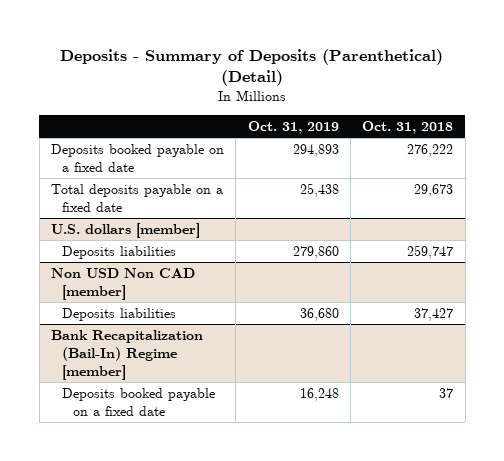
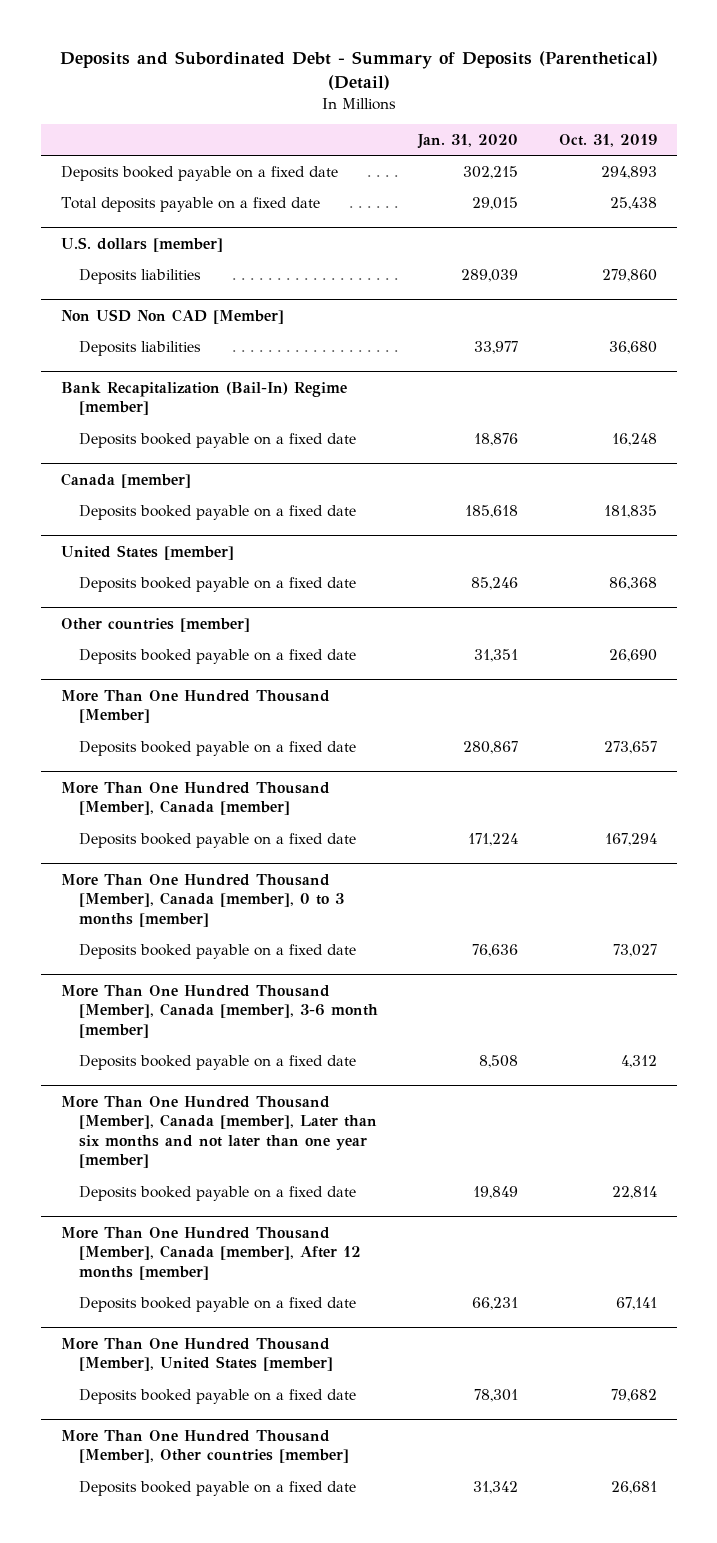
[60,48,444,87] Deposits - Summary of Deposits (Parenthetical) (Detail) -> [59,51,658,91] Deposits and Subordinated Debt - Summary of Deposits (Parenthetical) (Detail)
[362,120,454,134] Oct. 31, 2018 -> none
none -> [417,133,519,149] Jan. 31, 2020
[50,267,195,300] Non USD Non CAD [member] -> [60,308,284,324] Non USD Non CAD [Member]
none -> [60,472,191,488] Canada [member]
none -> [79,504,357,520] Deposits booked payable on a fixed date
none -> [60,544,234,560] United States [member]
none -> [79,576,357,592] Deposits booked payable on a fixed date
none -> [60,617,250,632] Other countries [member]
none -> [79,648,357,664] Deposits booked payable on a fixed date
none -> [60,689,330,724] More Than One Hundred Thousand [Member]
none -> [79,740,357,756] Deposits booked payable on a fixed date
none -> [60,781,330,816] More Than One Hundred Thousand [Member], Canada [member]
none -> [79,832,357,848] Deposits booked payable on a fixed date
none -> [60,873,345,927] More Than One Hundred Thousand [Member], Canada [member], 0 to 3 months [member]
none -> [79,943,357,959] Deposits booked payable on a fixed date
none -> [60,984,379,1038] More Than One Hundred Thousand [Member], Canada [member], 3-6 month [member]
none -> [79,1054,357,1070] Deposits booked payable on a fixed date
none -> [60,1095,378,1169] More Than One Hundred Thousand [Member], Canada [member], Later than six months and not later than one year [member]
none -> [79,1185,357,1201] Deposits booked payable on a fixed date
none -> [60,1226,362,1280] More Than One Hundred Thousand [Member], Canada [member], After 12 months [member]
none -> [79,1296,357,1312] Deposits booked payable on a fixed date
none -> [60,1337,334,1372] More Than One Hundred Thousand [Member], United States [member]
none -> [79,1388,357,1404] Deposits booked payable on a fixed date
none -> [60,1429,350,1464] More Than One Hundred Thousand [Member], Other countries [member]
none -> [79,1480,357,1496] Deposits booked payable on a fixed date

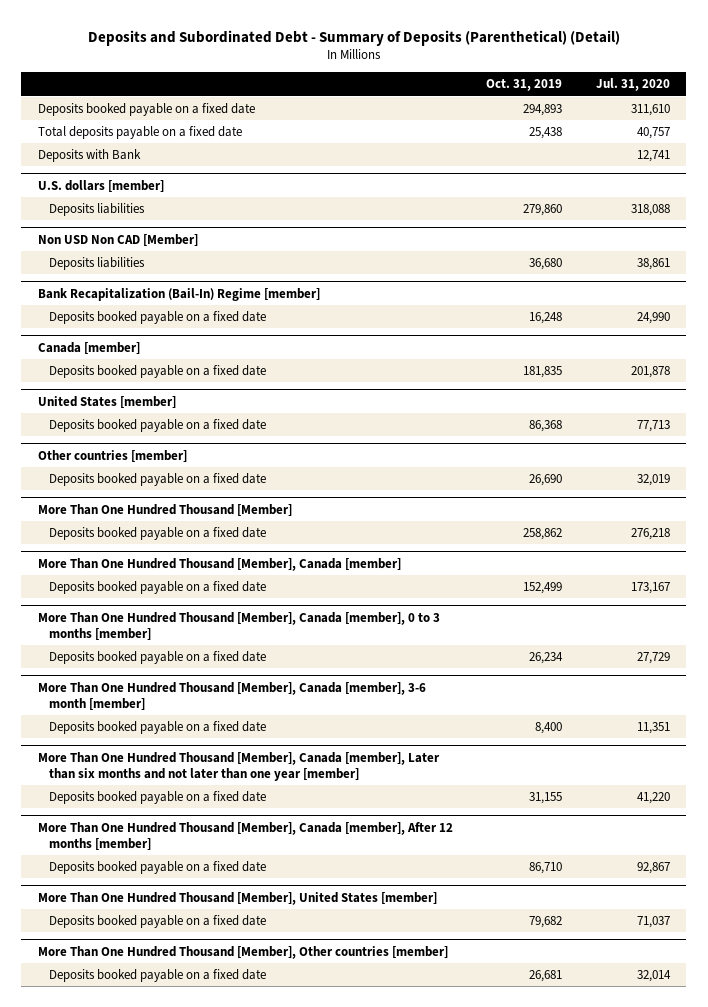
[417,133,519,149] Jan. 31, 2020 -> none
none -> [595,78,670,92] Jul. 31, 2020
none -> [37,148,141,162] Deposits with Bank
[603,740,657,754] 273,657 -> [523,527,563,540] 258,862
[604,832,657,846] 167,294 -> [523,581,563,594] 152,499
[612,943,657,957] 73,027 -> [529,651,564,664] 26,234
[620,1054,657,1068] 4,312 -> [535,721,563,734] 8,400
[611,1185,657,1199] 22,814 -> [529,791,563,804] 31,155
[615,1296,657,1310] 67,141 -> [529,861,563,874] 86,710

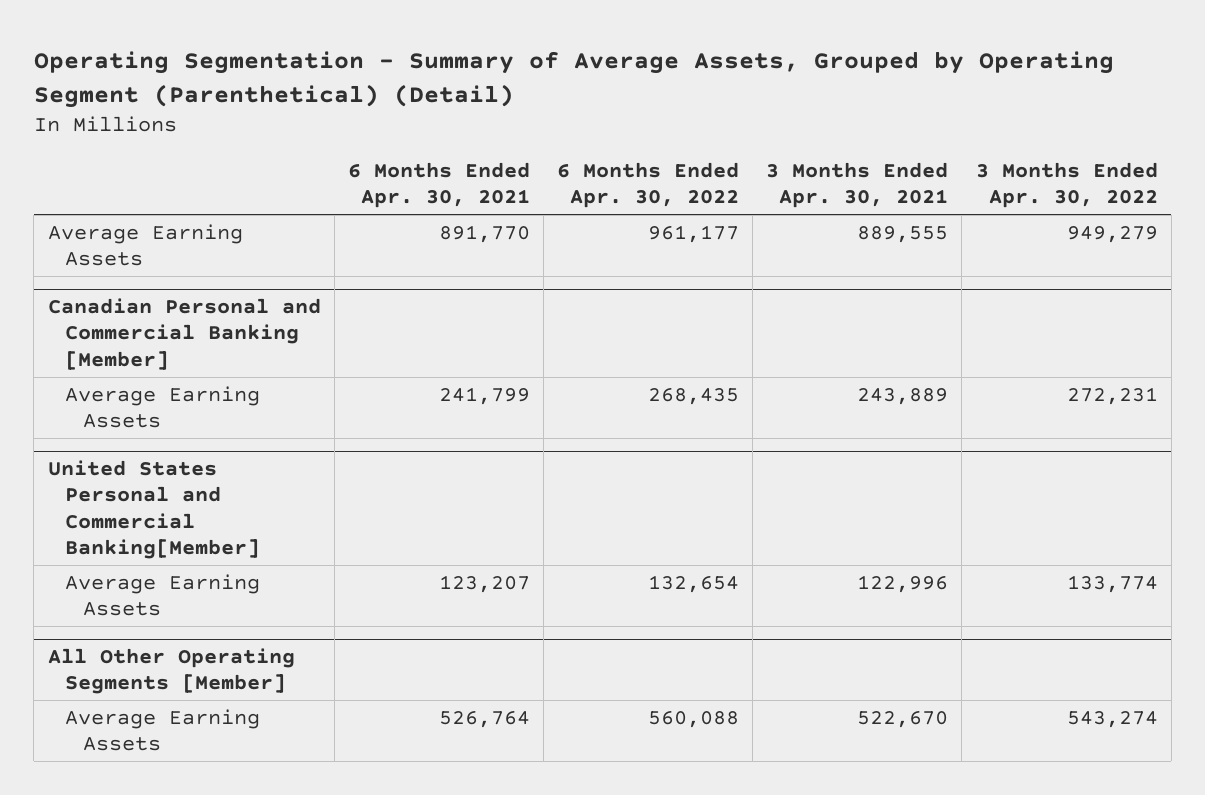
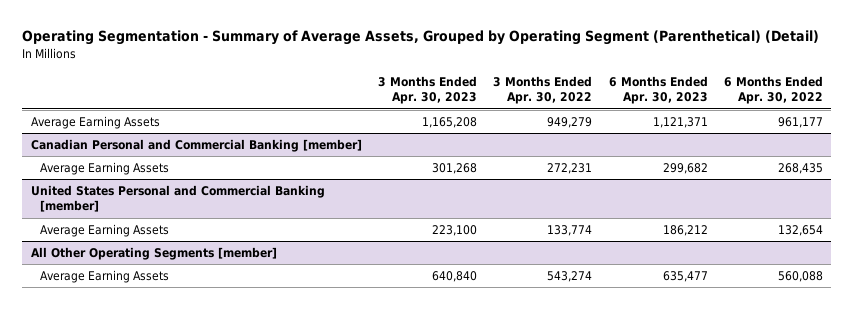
[347,161,530,209] 6 Months Ended Apr. 30, 2021 -> none
[766,161,949,209] 3 Months Ended Apr. 30, 2021 -> none
none -> [378,76,478,105] 3 Months Ended Apr. 30, 2023
none -> [608,76,708,105] 6 Months Ended Apr. 30, 2023
[47,298,321,370] Canadian Personal and Commercial Banking [Member] -> [30,139,362,153] Canadian Personal and Commercial Banking [member]
[47,460,261,560] United States Personal and Commercial Banking[Member] -> [30,185,325,213] United States Personal and Commercial Banking [member]
[47,648,295,695] All Other Operating Segments [Member] -> [30,247,277,261] All Other Operating Segments [member]

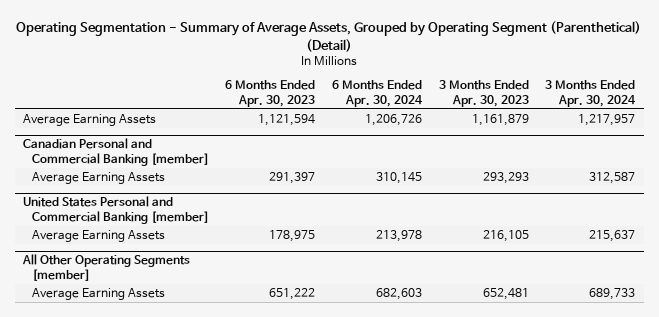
[493,76,593,105] 3 Months Ended Apr. 30, 2022 -> none
[724,76,824,105] 6 Months Ended Apr. 30, 2022 -> none
none -> [332,80,424,107] 6 Months Ended Apr. 30, 2024
none -> [545,80,637,107] 3 Months Ended Apr. 30, 2024
[422,117,478,129] 1,165,208 -> [471,113,529,126] 1,161,879
[652,117,708,129] 1,121,371 -> [258,113,316,126] 1,121,594
[432,163,478,175] 301,268 -> [482,171,529,184] 293,293
[662,163,708,175] 299,682 -> [269,171,316,184] 291,397
[432,225,478,237] 223,100 -> [482,229,529,242] 216,105
[662,225,708,237] 186,212 -> [269,229,316,242] 178,975
[432,271,478,283] 640,840 -> [482,287,529,300] 652,481
[662,271,708,283] 635,477 -> [269,287,316,300] 651,222

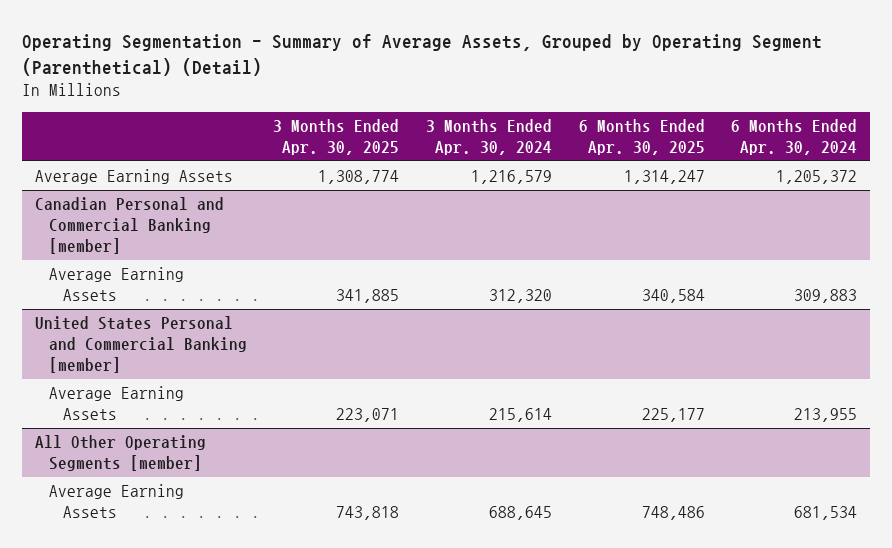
[225,80,316,107] 6 Months Ended Apr. 30, 2023 -> none
[438,80,529,107] 3 Months Ended Apr. 30, 2023 -> none
none -> [273,119,400,155] 3 Months Ended Apr. 30, 2025
none -> [578,119,705,155] 6 Months Ended Apr. 30, 2025
[365,113,423,126] 1,206,726 -> [776,170,858,185] 1,205,372
[578,113,636,126] 1,217,957 -> [470,170,552,185] 1,216,579
[376,171,423,184] 310,145 -> [794,289,858,304] 309,883
[589,171,636,184] 312,587 -> [488,289,552,304] 312,320
[376,229,423,242] 213,978 -> [794,408,858,423] 213,955
[589,229,636,242] 215,637 -> [488,408,552,423] 215,614
[376,287,423,300] 682,603 -> [794,506,858,521] 681,534
[589,287,636,300] 689,733 -> [488,506,552,521] 688,645

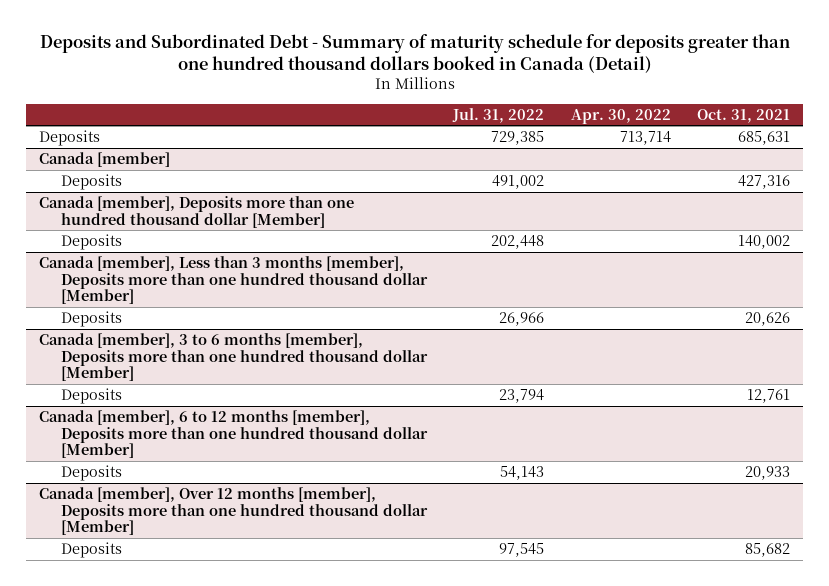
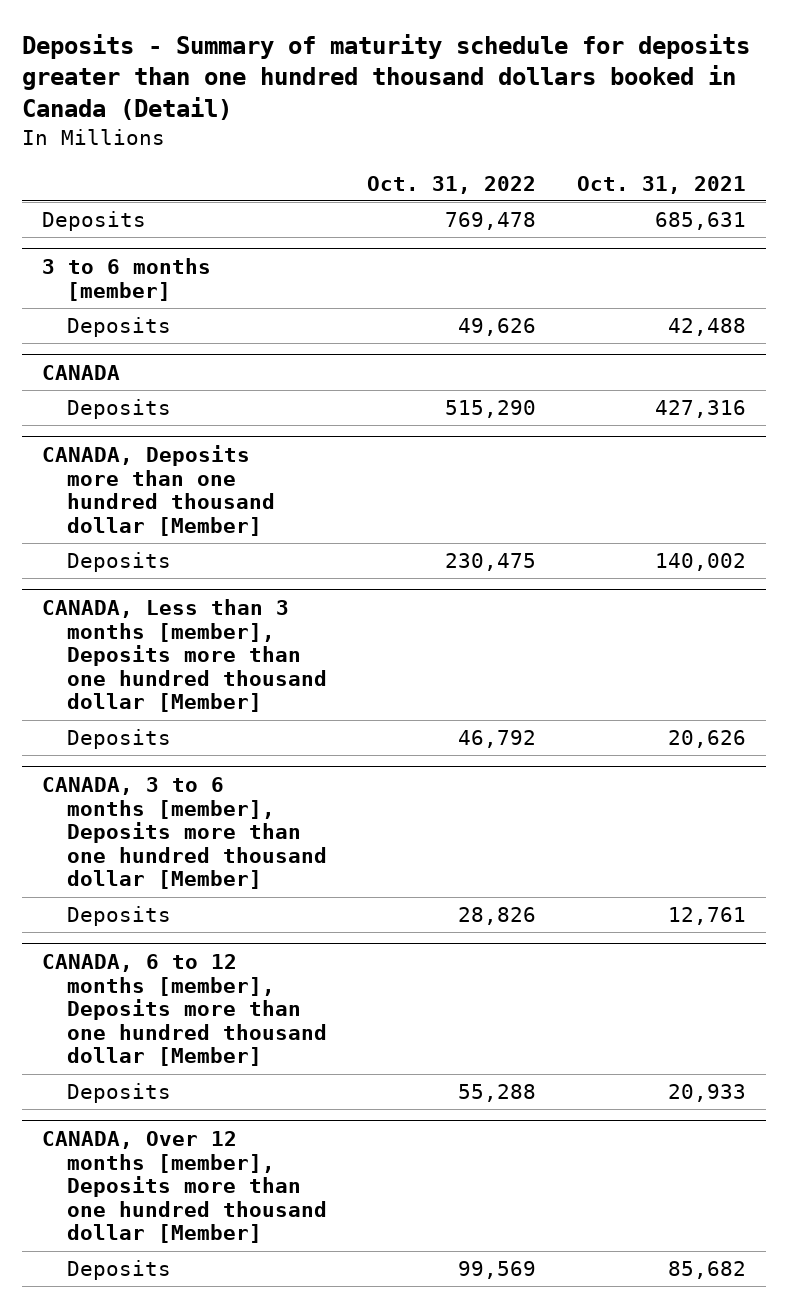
[39,33,790,74] Deposits and Subordinated Debt - Summary of maturity schedule for deposits greater than one hundred thousand dollars booked in Canada (Detail) -> [21,33,750,121] Deposits - Summary of maturity schedule for deposits greater than one hundred thousand dollars booked in Canada (Detail)
[452,107,545,123] Jul. 31, 2022 -> none
[570,108,671,124] Apr. 30, 2022 -> none
none -> [367,175,537,194] Oct. 31, 2022
none -> [41,257,211,301] 3 to 6 months [member]
none -> [67,317,172,338] Deposits
[38,152,170,168] Canada [member] -> [41,364,120,380] CANADA
[38,196,354,228] Canada [member], Deposits more than one hundred thousand dollar [Member] -> [41,444,276,536] CANADA, Deposits more than one hundred thousand dollar [Member]
[38,256,428,305] Canada [member], Less than 3 months [member], Deposits more than one hundred thousand dollar [Member] -> [41,598,328,713] CANADA, Less than 3 months [member], Deposits more than one hundred thousand dollar [Member]
[38,333,428,382] Canada [member], 3 to 6 months [member], Deposits more than one hundred thousand dollar [Member] -> [41,776,328,890] CANADA, 3 to 6 months [member], Deposits more than one hundred thousand dollar [Member]
[38,410,428,459] Canada [member], 6 to 12 months [member], Deposits more than one hundred thousand dollar [Member] -> [41,953,328,1067] CANADA, 6 to 12 months [member], Deposits more than one hundred thousand dollar [Member]
[38,487,428,536] Canada [member], Over 12 months [member], Deposits more than one hundred thousand dollar [Member] -> [41,1130,328,1244] CANADA, Over 12 months [member], Deposits more than one hundred thousand dollar [Member]

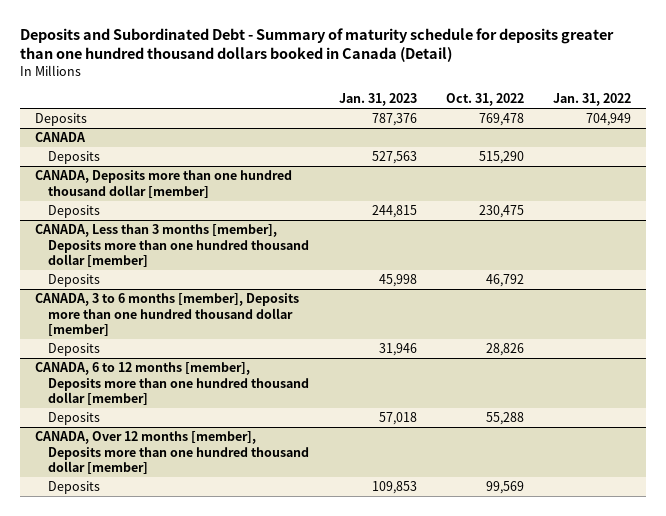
[21,33,750,121] Deposits - Summary of maturity schedule for deposits greater than one hundred thousand dollars booked in Canada (Detail) -> [19,27,614,63] Deposits and Subordinated Debt - Summary of maturity schedule for deposits greater than one hundred thousand dollars booked in Canada (Detail)
[576,175,746,194] Oct. 31, 2021 -> none
none -> [338,93,417,107] Jan. 31, 2023
none -> [553,93,632,107] Jan. 31, 2022
[41,257,211,301] 3 to 6 months [member] -> none
[67,317,172,338] Deposits -> none
[41,444,276,536] CANADA, Deposits more than one hundred thousand dollar [Member] -> [34,170,292,198] CANADA, Deposits more than one hundred thousand dollar [member]
[41,598,328,713] CANADA, Less than 3 months [member], Deposits more than one hundred thousand dollar [Member] -> [34,224,310,268] CANADA, Less than 3 months [member], Deposits more than one hundred thousand dollar [member]
[41,776,328,890] CANADA, 3 to 6 months [member], Deposits more than one hundred thousand dollar [Member] -> [34,293,299,337] CANADA, 3 to 6 months [member], Deposits more than one hundred thousand dollar [member]
[41,953,328,1067] CANADA, 6 to 12 months [member], Deposits more than one hundred thousand dollar [Member] -> [34,362,310,406] CANADA, 6 to 12 months [member], Deposits more than one hundred thousand dollar [member]
[41,1130,328,1244] CANADA, Over 12 months [member], Deposits more than one hundred thousand dollar [Member] -> [34,431,310,475] CANADA, Over 12 months [member], Deposits more than one hundred thousand dollar [member]

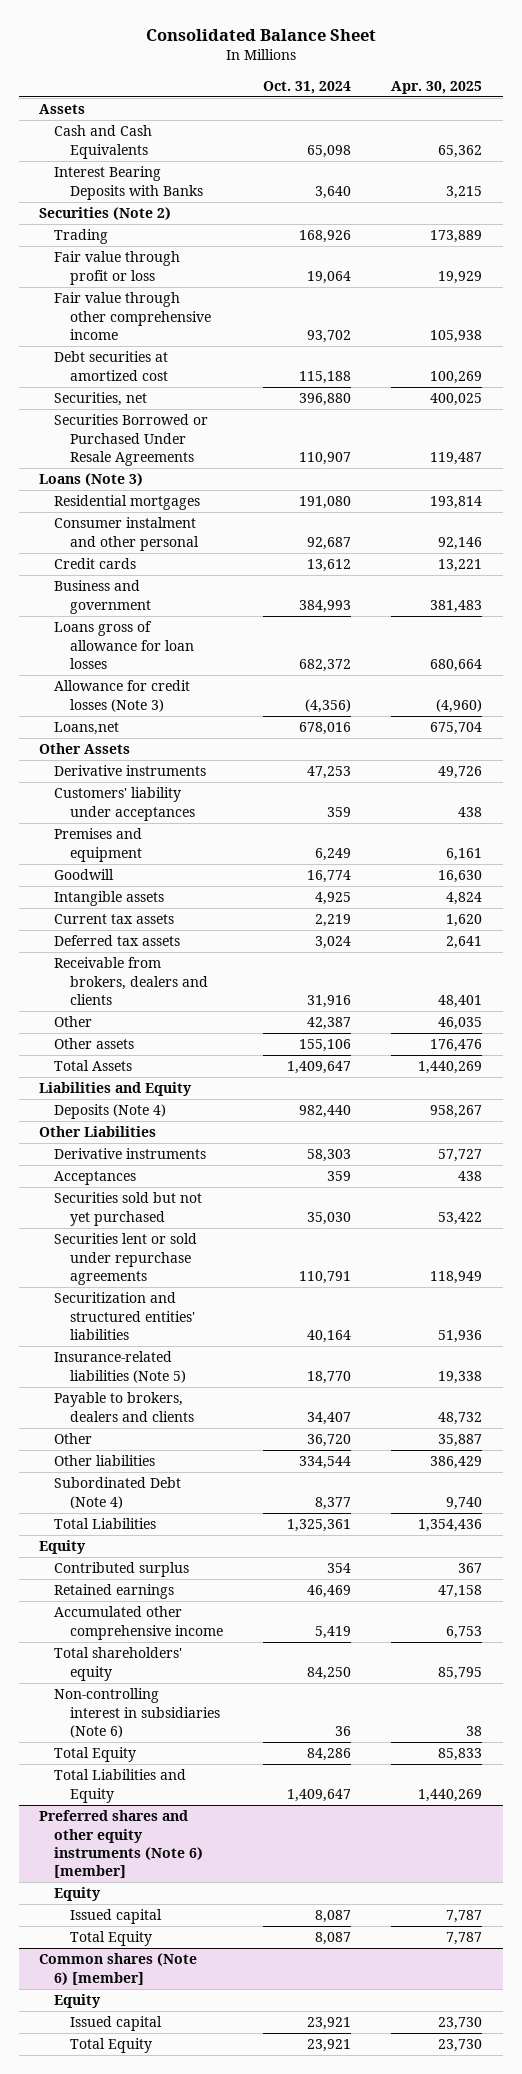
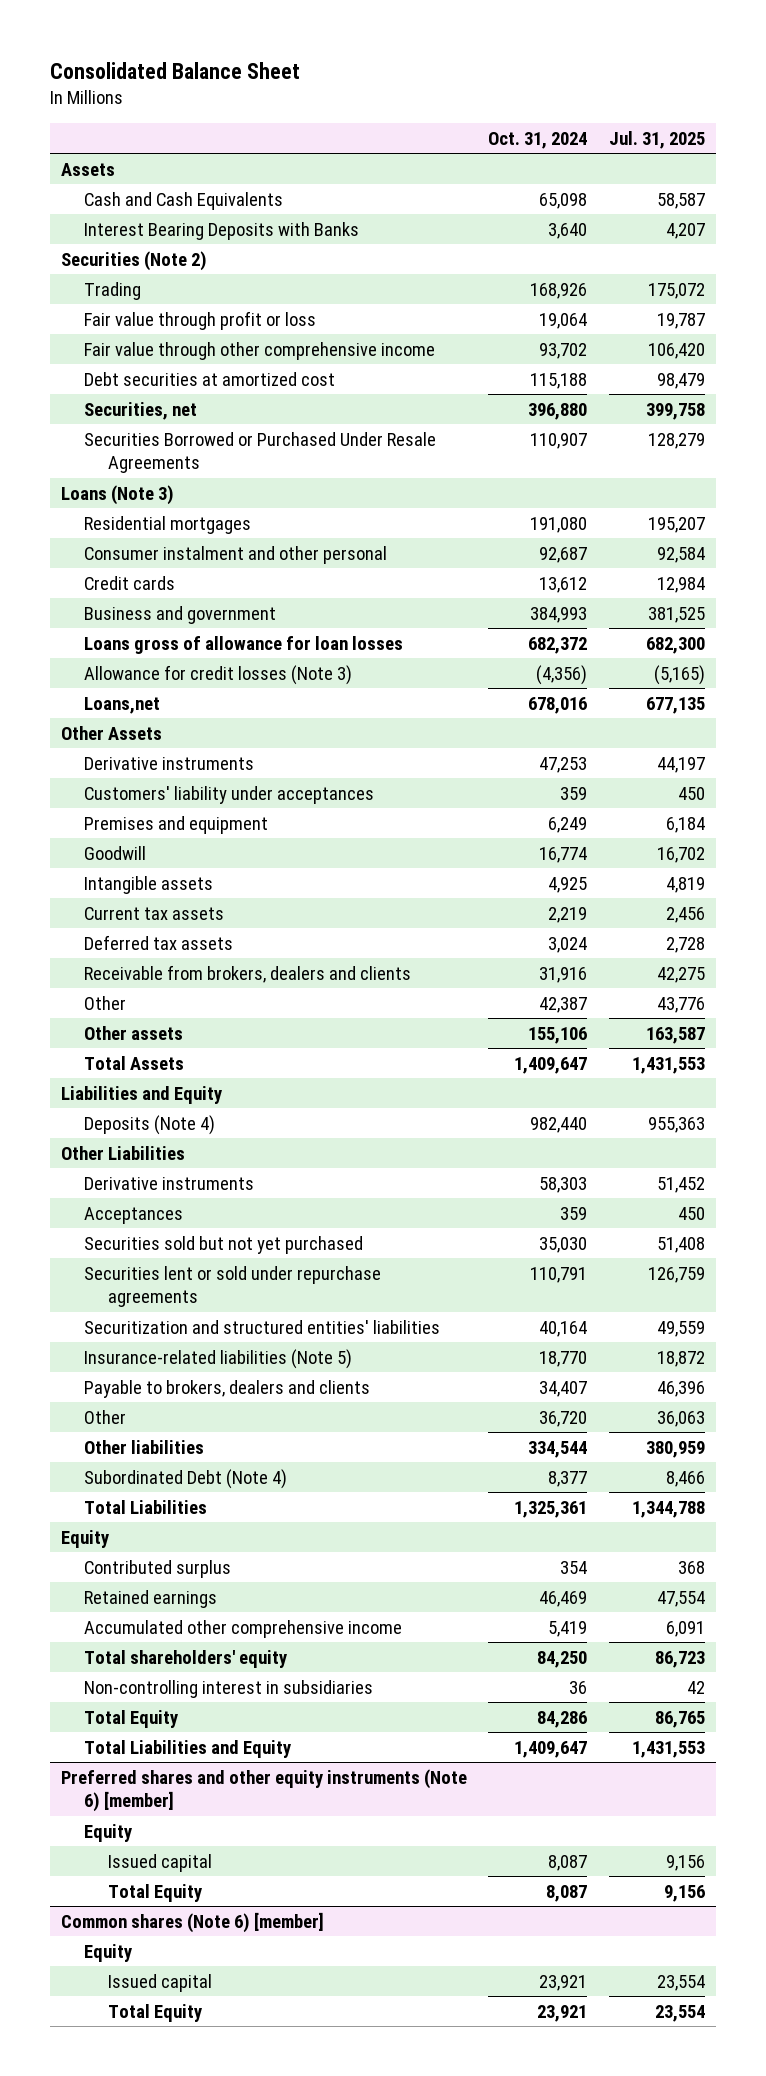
[391,80,483,94] Apr. 30, 2025 -> none
none -> [608,130,705,149] Jul. 31, 2025
[54,1688,220,1738] Non-controlling interest in subsidiaries (Note 6) -> [84,1679,374,1698] Non-controlling interest in subsidiaries

